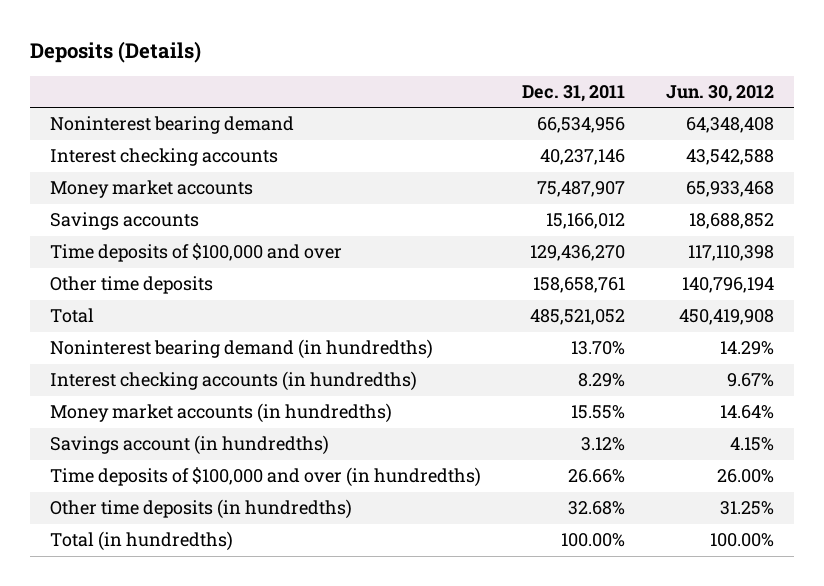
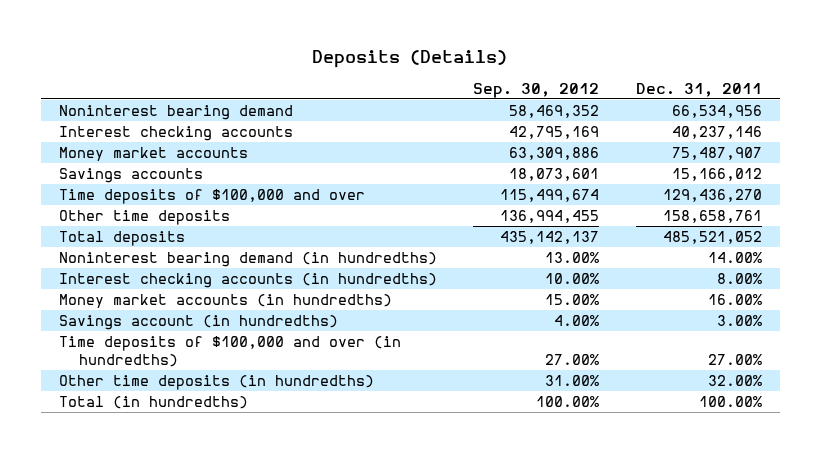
[666,84,775,102] Jun. 30, 2012 -> none
none -> [473,82,600,98] Sep. 30, 2012
[50,308,95,324] Total -> [58,231,185,247] Total deposits
[571,341,626,356] 13.70% -> [707,252,762,264] 14.00%
[578,373,626,388] 8.29% -> [716,273,762,285] 8.00%
[571,405,626,420] 15.55% -> [707,294,762,306] 16.00%
[581,437,626,452] 3.12% -> [716,315,762,327] 3.00%
[568,469,626,484] 26.66% -> [707,353,762,365] 27.00%
[568,501,626,516] 32.68% -> [707,375,762,387] 32.00%

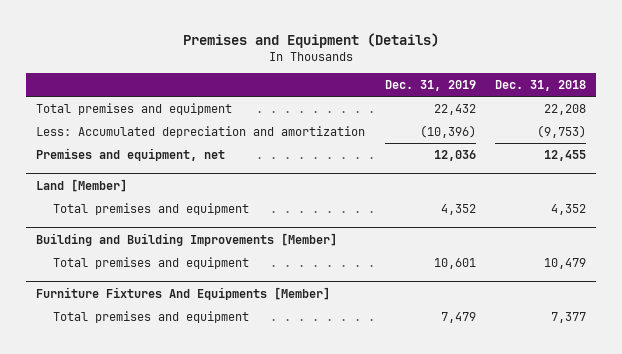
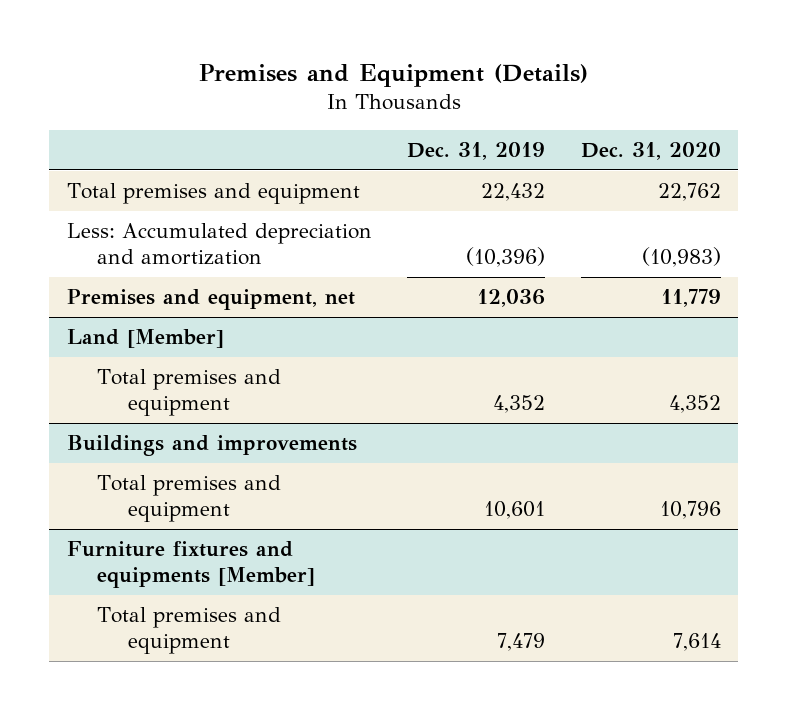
[494,80,586,92] Dec. 31, 2018 -> none
none -> [580,142,721,161] Dec. 31, 2020
[36,232,338,246] Building and Building Improvements [Member] -> [66,435,357,457] Buildings and improvements
[36,286,331,300] Furniture Fixtures And Equipments [Member] -> [66,541,316,589] Furniture fixtures and equipments [Member]

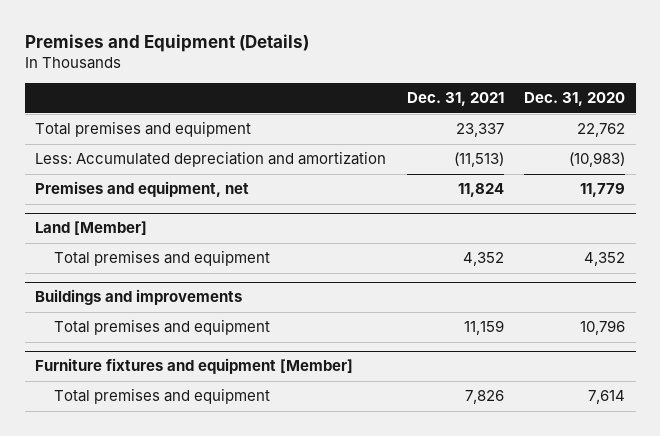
[407,142,546,161] Dec. 31, 2019 -> none
none -> [406,92,504,107] Dec. 31, 2021
[66,541,316,589] Furniture fixtures and equipments [Member] -> [34,358,353,375] Furniture fixtures and equipment [Member]

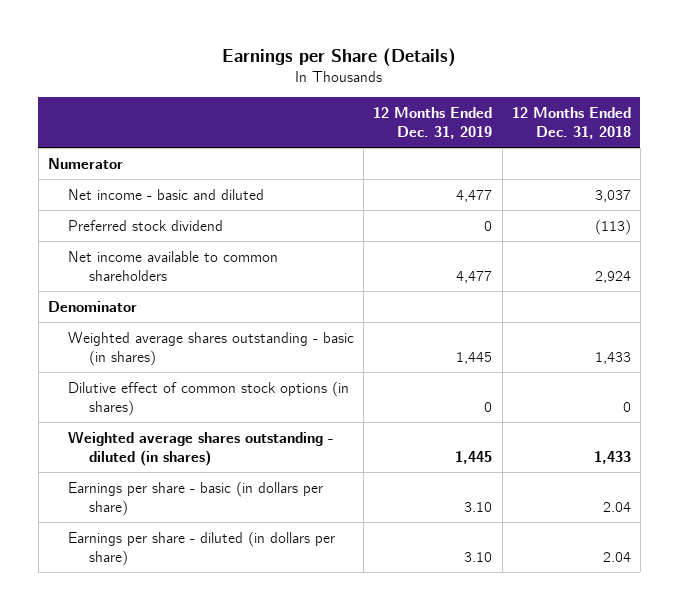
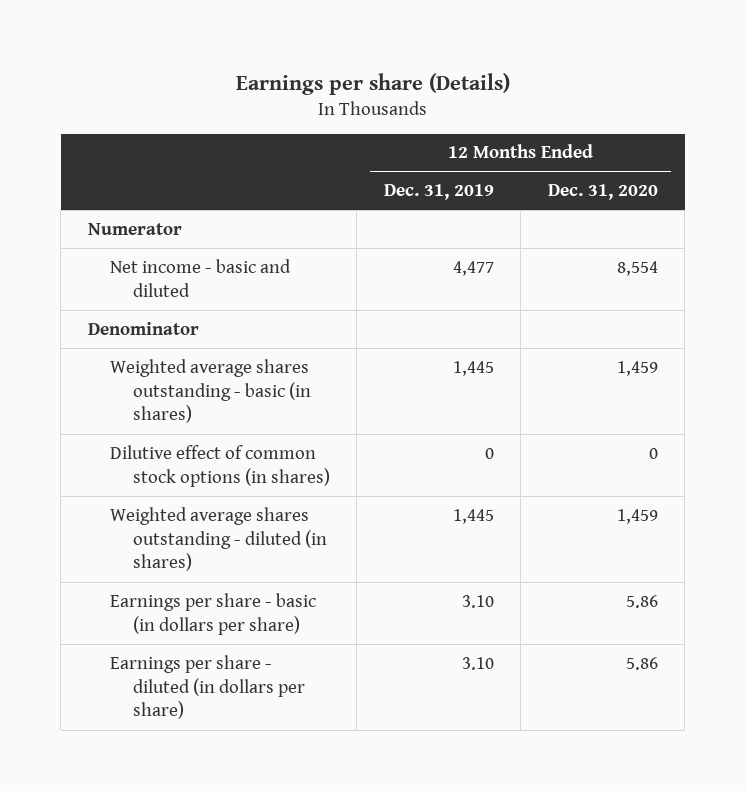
[222,47,457,67] Earnings per Share (Details) -> [235,72,510,95] Earnings per share (Details)
[511,106,631,140] 12 Months Ended Dec. 31, 2018 -> none
none -> [547,184,658,201] Dec. 31, 2020
[68,219,224,231] Preferred stock dividend -> none
[68,250,279,282] Net income available to common shareholders -> none

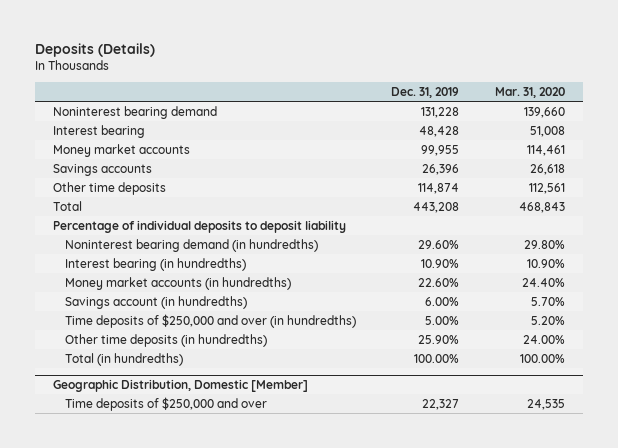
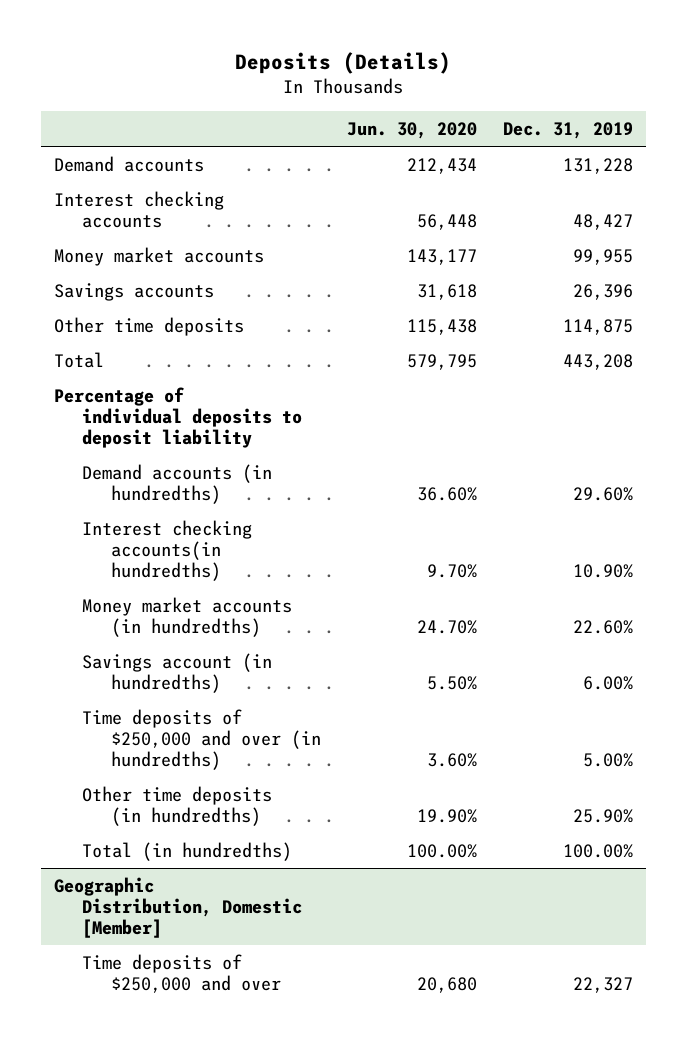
[495,86,566,98] Mar. 31, 2020 -> none
none -> [346,122,477,140] Jun. 30, 2020
[53,105,218,119] Noninterest bearing demand -> [53,155,204,172] Demand accounts
[53,124,146,138] Interest bearing -> [53,190,224,228] Interest checking accounts
[419,125,460,137] 48,428 -> [572,213,633,230] 48,427
[418,182,460,194] 114,874 -> [562,318,633,335] 114,875
[64,238,318,252] Noninterest bearing demand (in hundredths) -> [82,463,273,504] Demand accounts (in hundredths)
[64,257,246,271] Interest bearing (in hundredths) -> [82,519,253,581] Interest checking accounts(in hundredths)

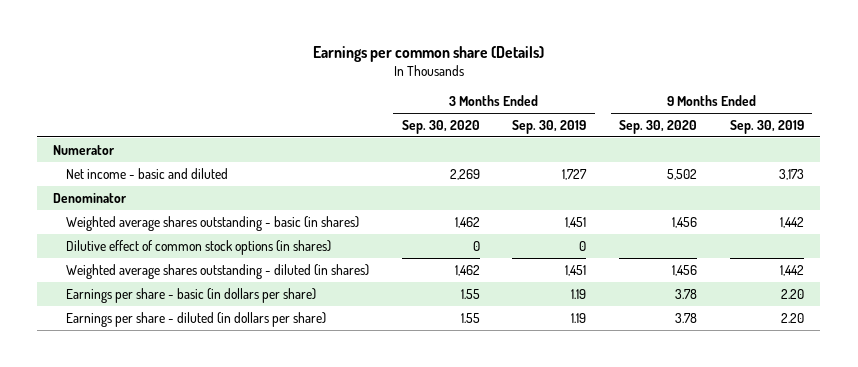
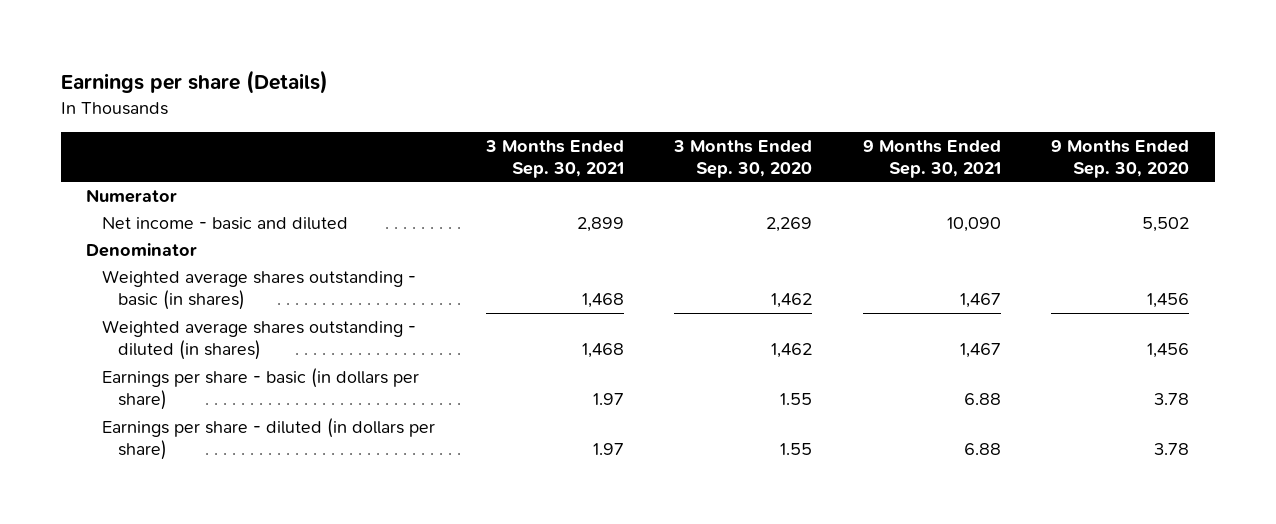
[312,46,544,63] Earnings per common share (Details) -> [60,70,328,95] Earnings per share (Details)
[512,120,587,135] Sep. 30, 2019 -> none
[730,120,805,135] Sep. 30, 2019 -> none
none -> [484,139,624,178] 3 Months Ended Sep. 30, 2021
none -> [862,139,1001,178] 9 Months Ended Sep. 30, 2021
[65,239,331,255] Dilutive effect of common stock options (in shares) -> none

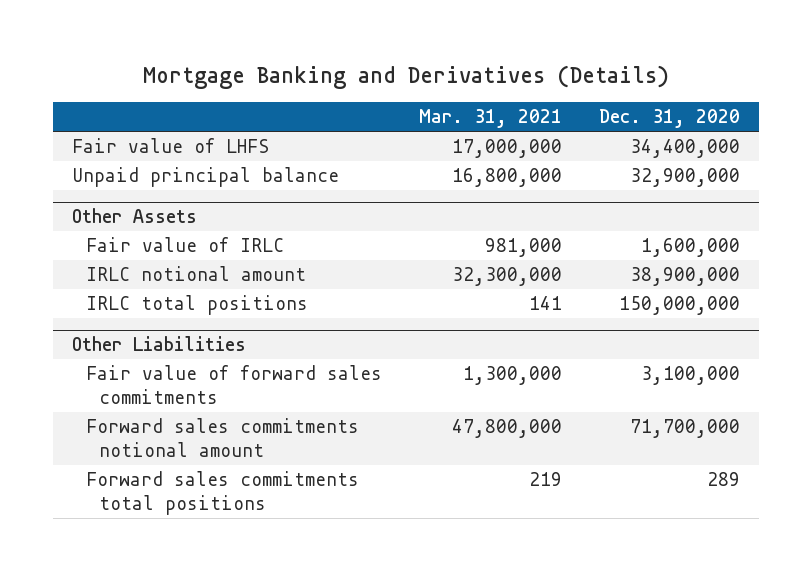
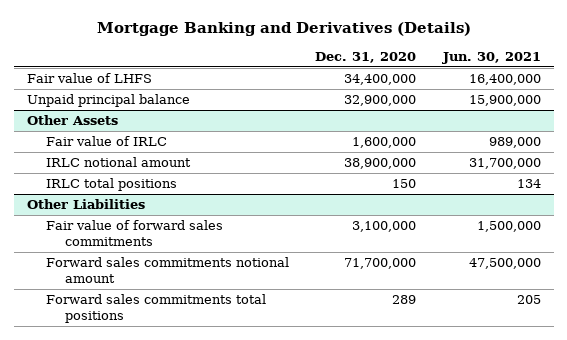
[418,109,562,129] Mar. 31, 2021 -> none
none -> [441,52,541,65] Jun. 30, 2021
[619,296,741,316] 150,000,000 -> [392,179,417,189] 150

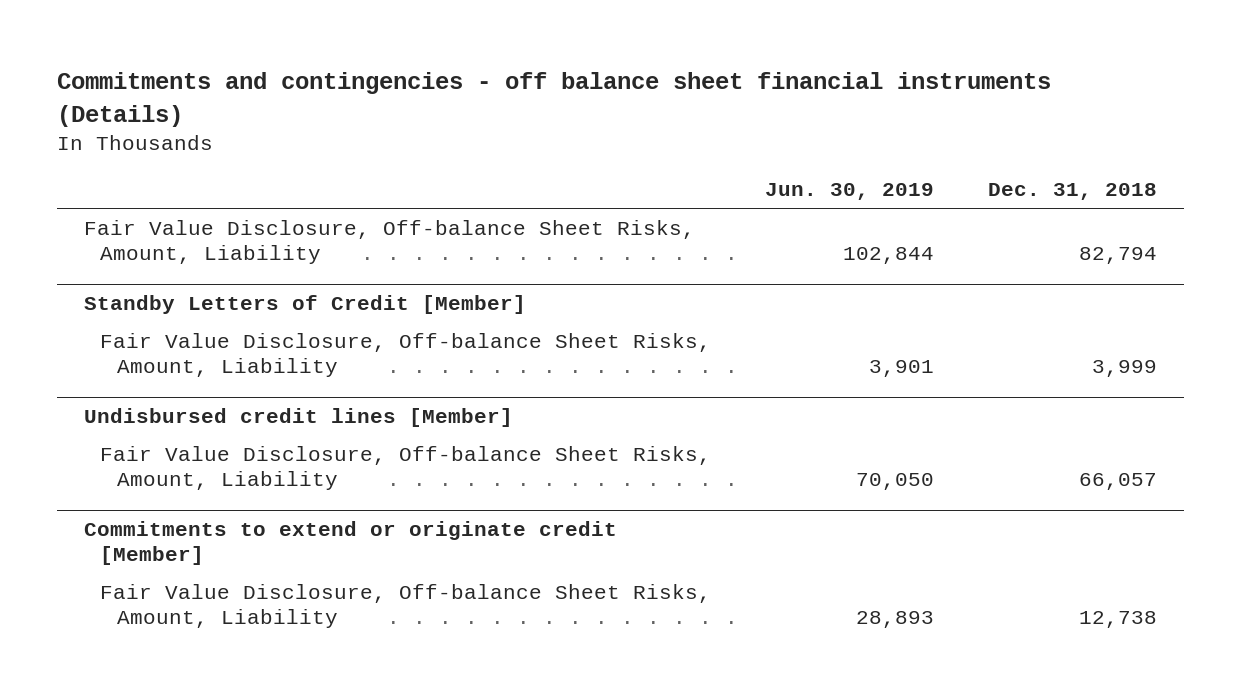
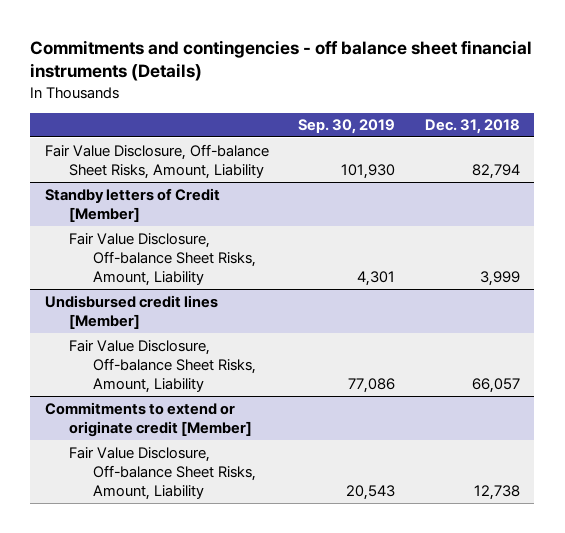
[764,183,934,201] Jun. 30, 2019 -> none
none -> [298,119,396,135] Sep. 30, 2019
[83,295,526,315] Standby Letters of Credit [Member] -> [45,187,221,222] Standby letters of Credit [Member]

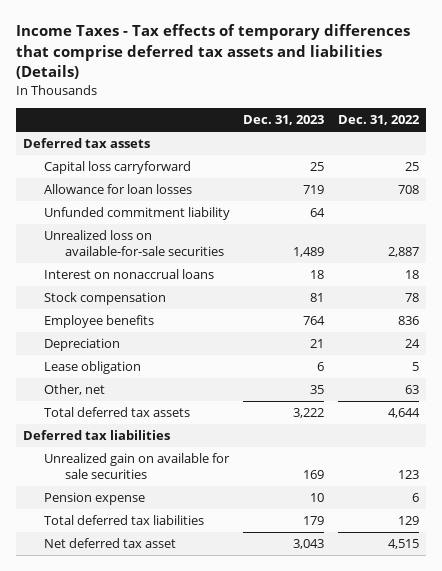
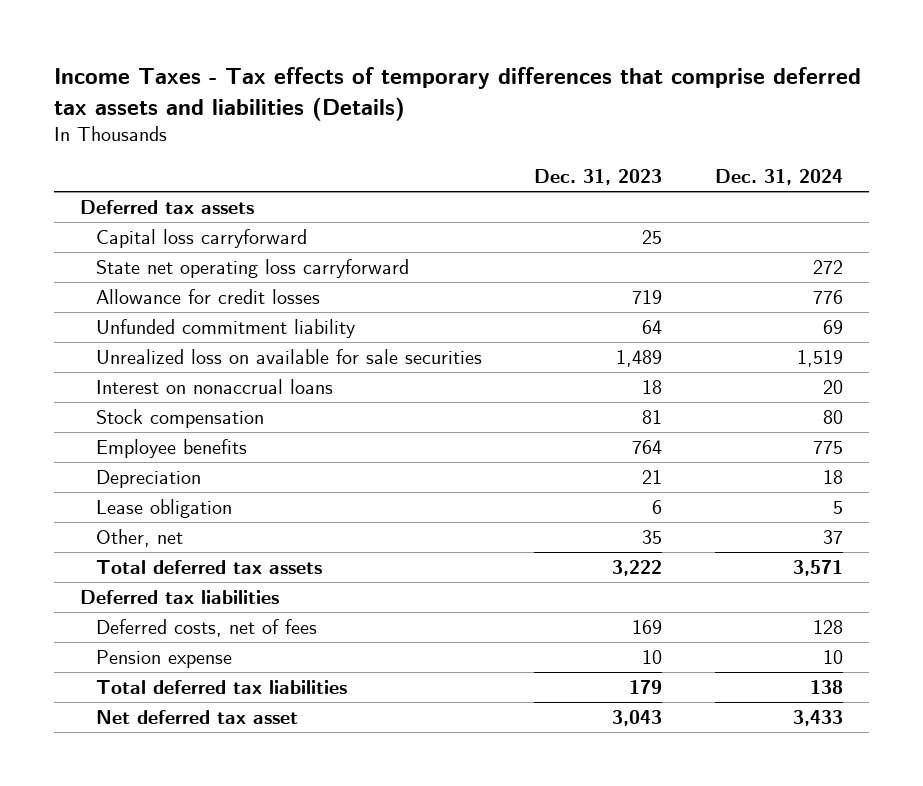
[338,115,421,126] Dec. 31, 2022 -> none
none -> [714,168,843,185] Dec. 31, 2024
none -> [95,258,409,278] State net operating loss carryforward
[43,184,192,195] Allowance for loan losses -> [95,288,320,304] Allowance for credit losses
[43,230,224,257] Unrealized loss on available-for-sale securities -> [95,348,482,364] Unrealized loss on available for sale securities
[43,453,230,480] Unrealized gain on available for sale securities -> [95,618,317,637] Deferred costs, net of fees

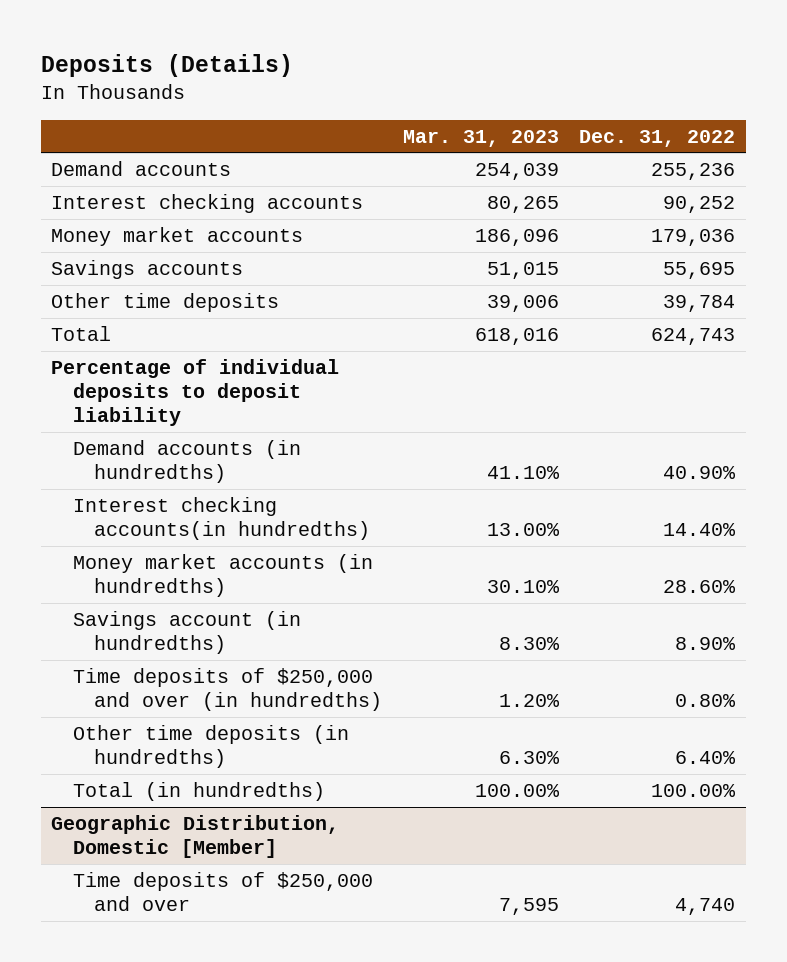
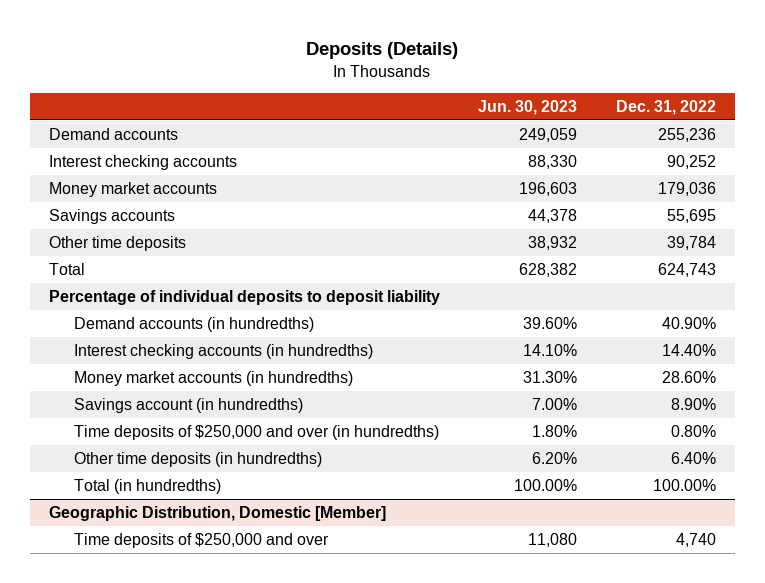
[402,129,559,147] Mar. 31, 2023 -> none
none -> [478,99,578,115] Jun. 30, 2023
[72,496,371,541] Interest checking accounts(in hundredths) -> [73,344,373,360] Interest checking accounts (in hundredths)

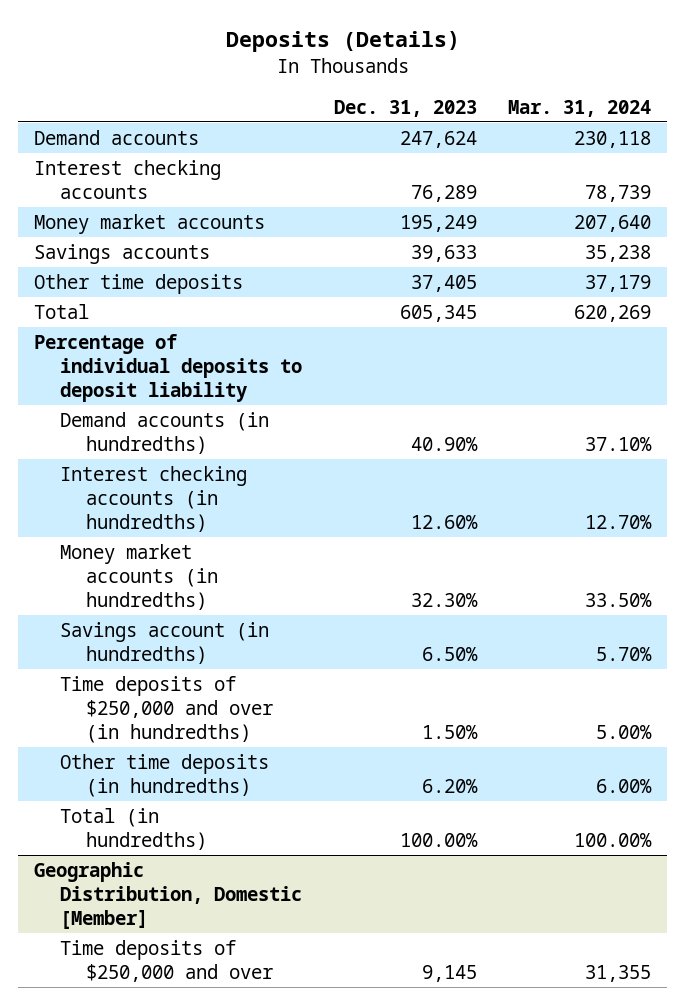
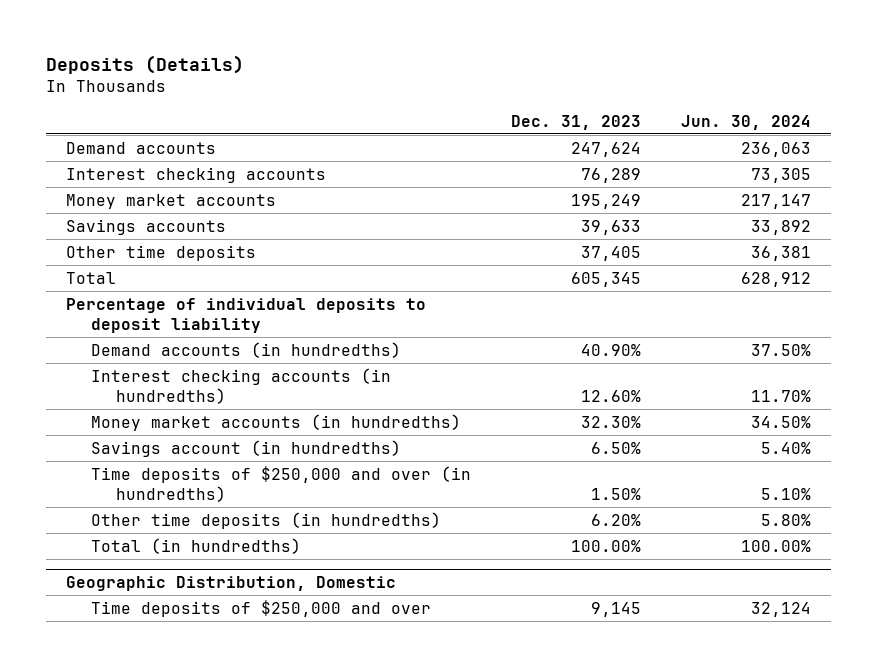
[508,99,652,117] Mar. 31, 2024 -> none
none -> [680,114,811,130] Jun. 30, 2024
[34,861,303,929] Geographic Distribution, Domestic [Member] -> [66,575,397,591] Geographic Distribution, Domestic

